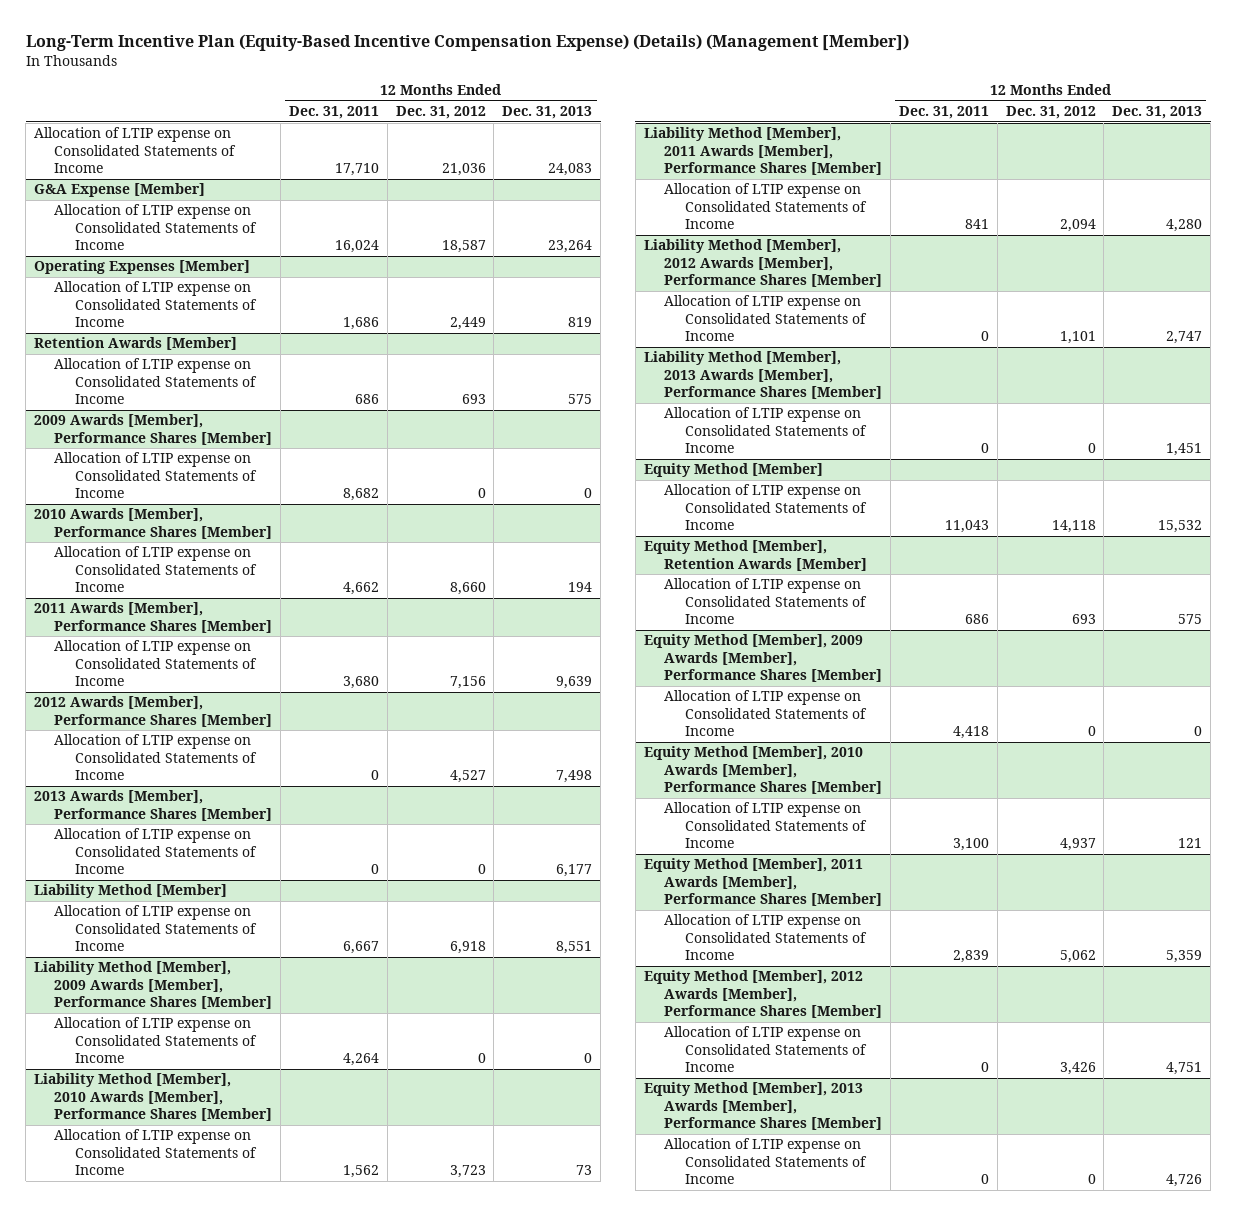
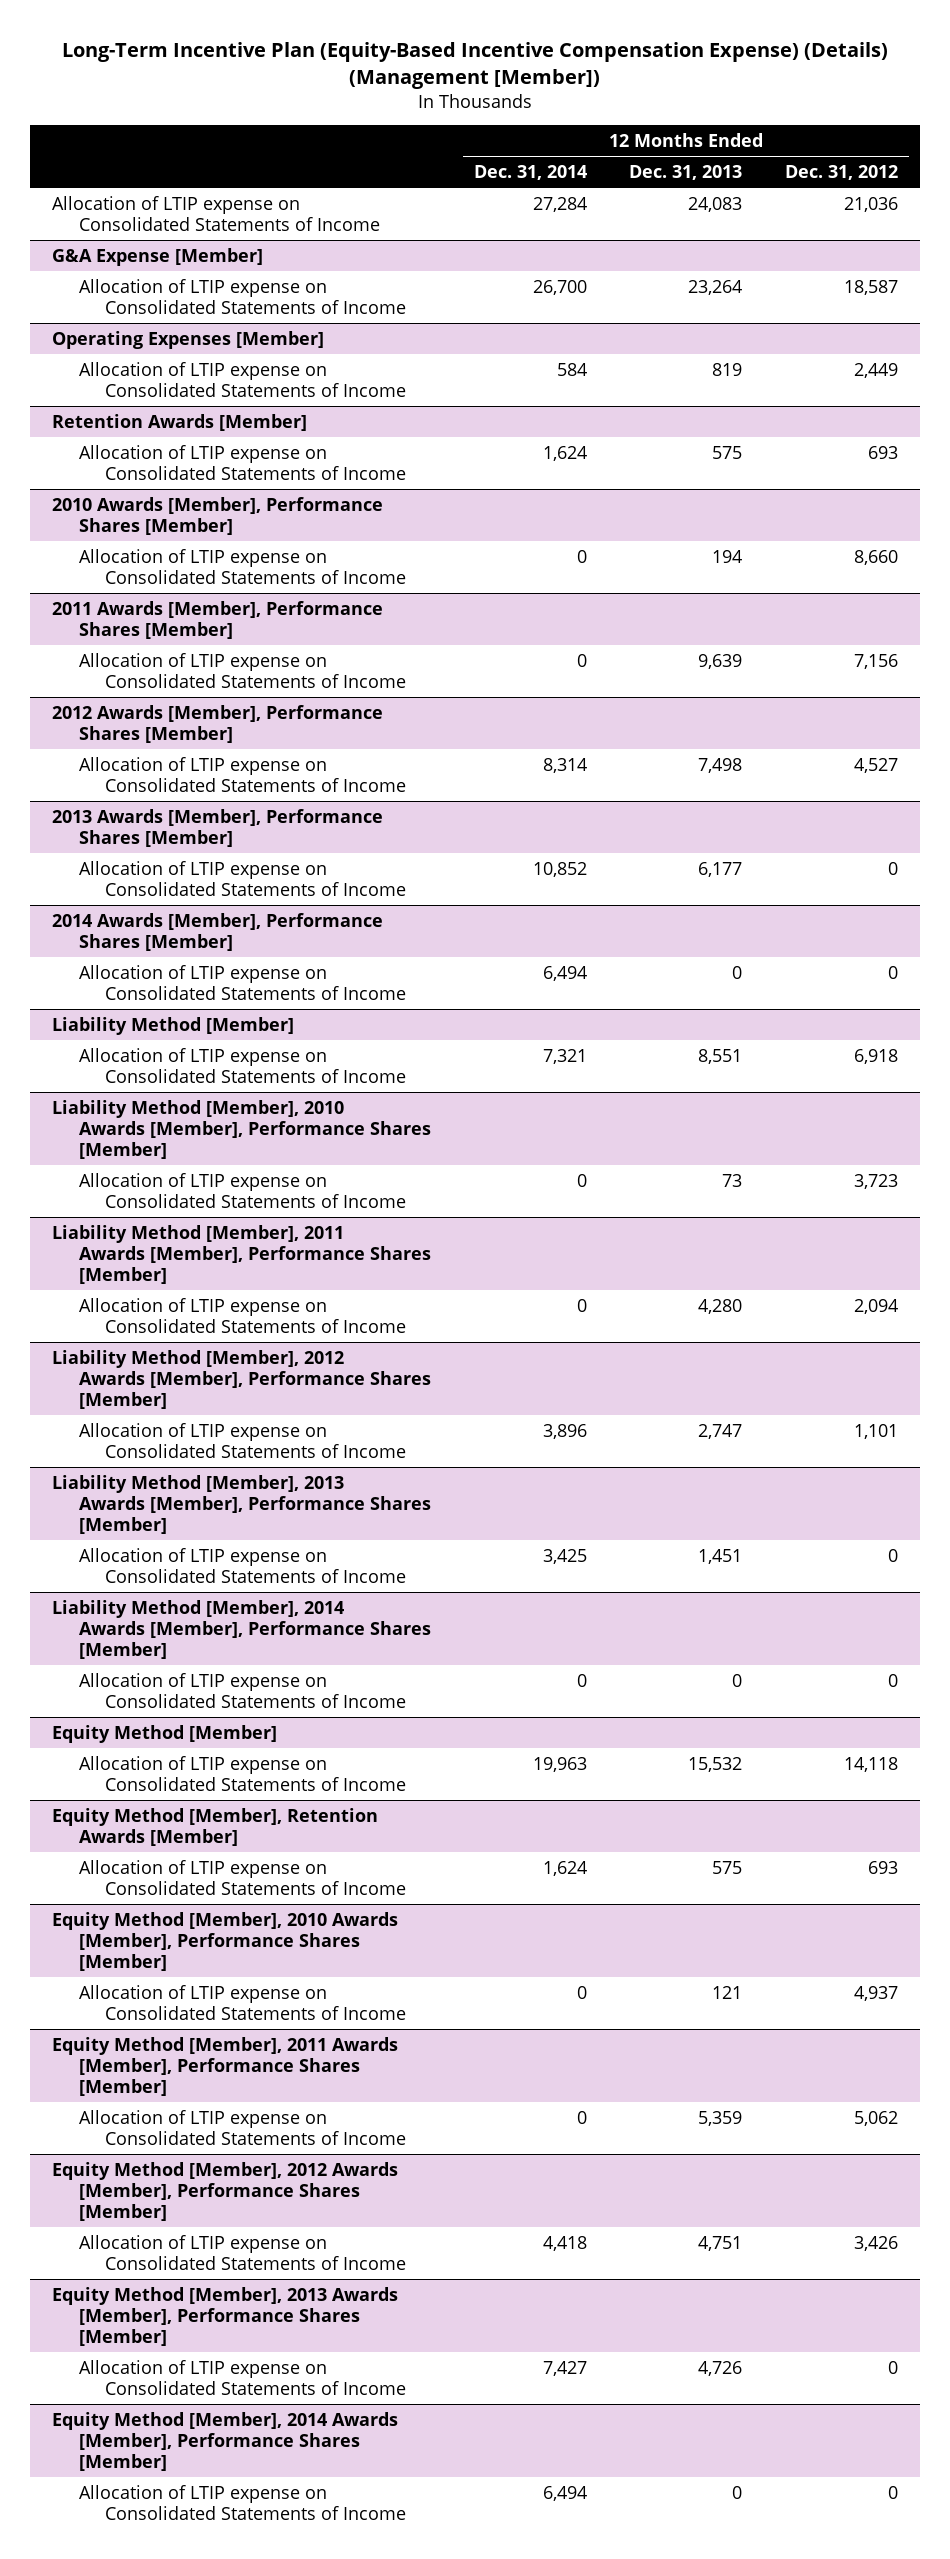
[288,106,379,120] Dec. 31, 2011 -> none
none -> [473,165,587,181] Dec. 31, 2014
[33,414,273,445] 2009 Awards [Member], Performance Shares [Member] -> none
[54,452,257,499] Allocation of LTIP expense on Consolidated Statements of Income -> none
none -> [51,912,383,951] 2014 Awards [Member], Performance Shares [Member]
none -> [78,964,407,1000] Allocation of LTIP expense on Consolidated Statements of Income
[33,961,273,1010] Liability Method [Member], 2009 Awards [Member], Performance Shares [Member] -> none
[54,1017,257,1064] Allocation of LTIP expense on Consolidated Statements of Income -> none
none -> [51,1599,431,1659] Liability Method [Member], 2014 Awards [Member], Performance Shares [Member]
none -> [78,1672,407,1708] Allocation of LTIP expense on Consolidated Statements of Income
[643,634,883,683] Equity Method [Member], 2009 Awards [Member], Performance Shares [Member] -> none
[664,690,867,737] Allocation of LTIP expense on Consolidated Statements of Income -> none
none -> [51,2411,398,2471] Equity Method [Member], 2014 Awards [Member], Performance Shares [Member]
none -> [78,2484,407,2520] Allocation of LTIP expense on Consolidated Statements of Income

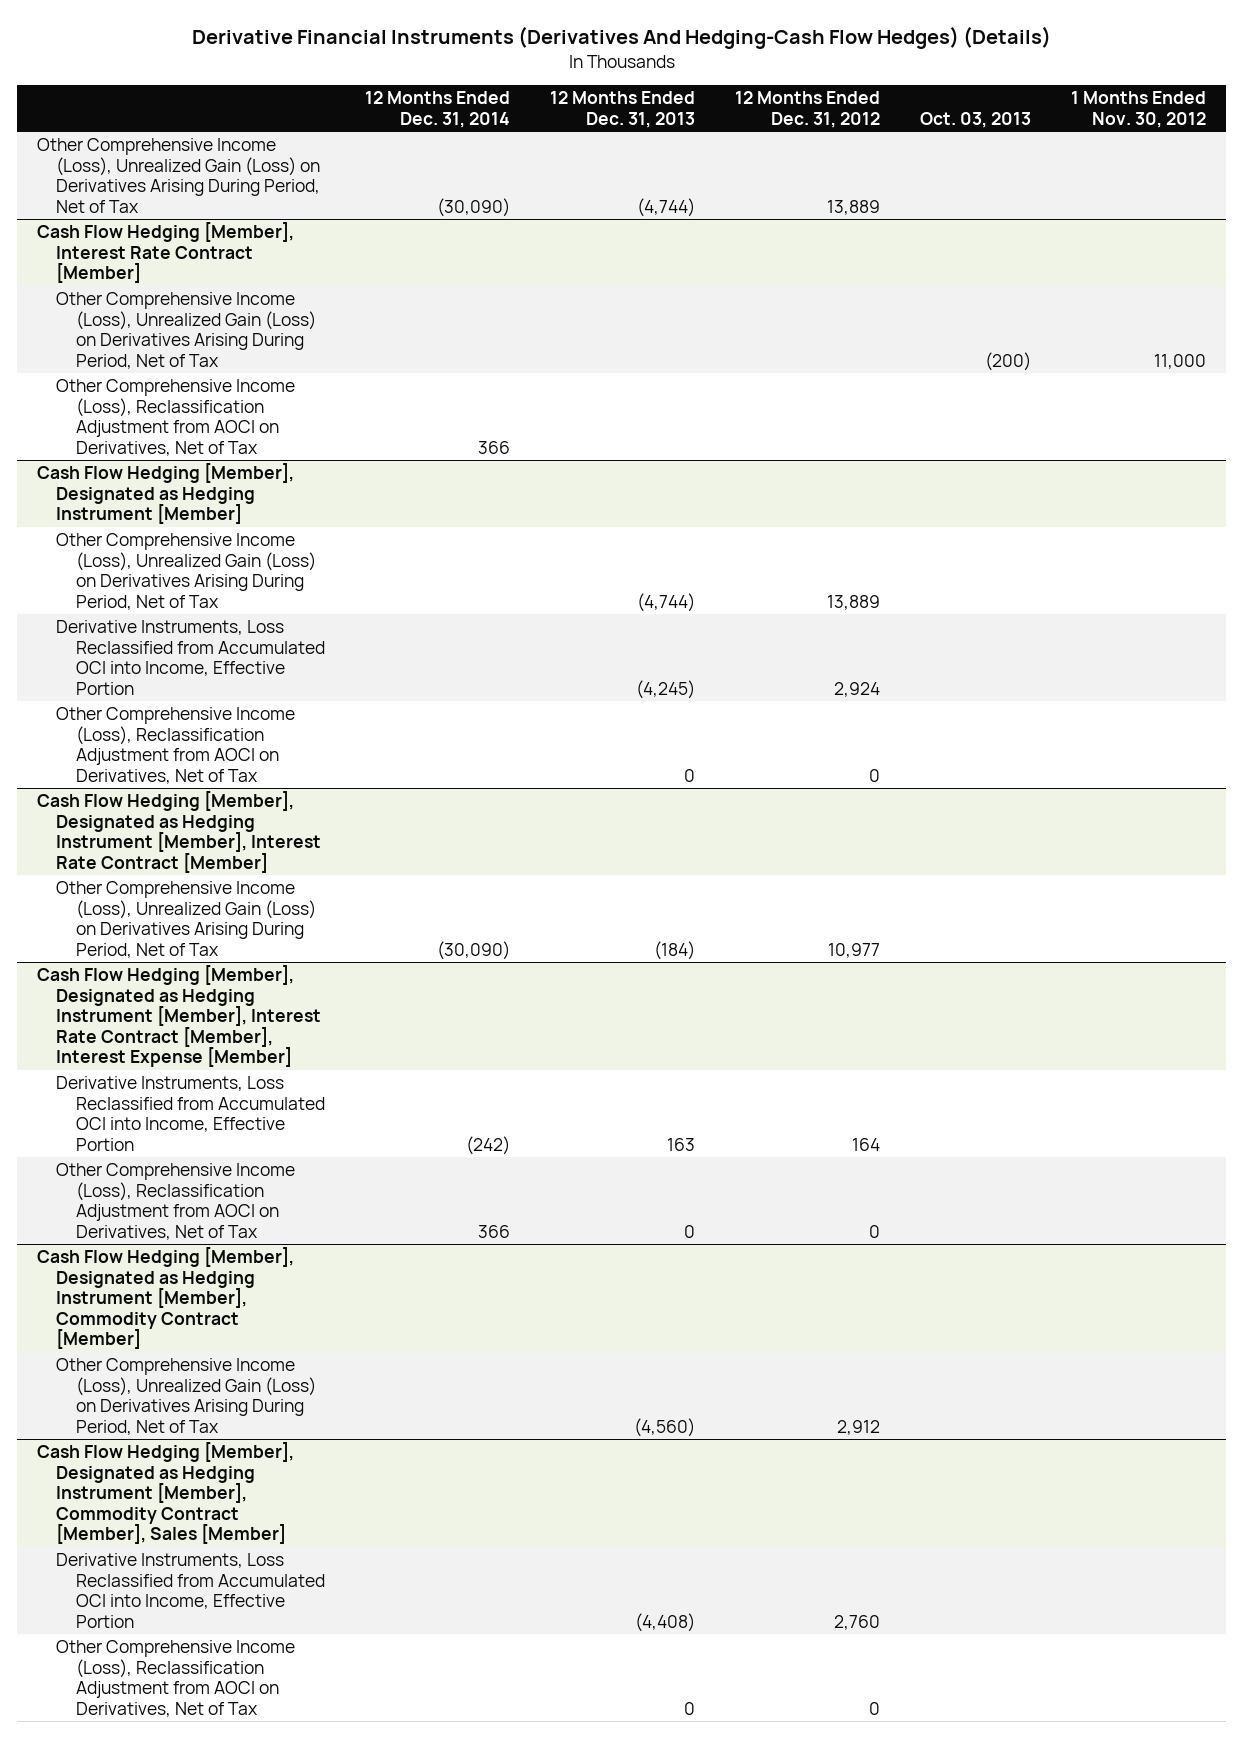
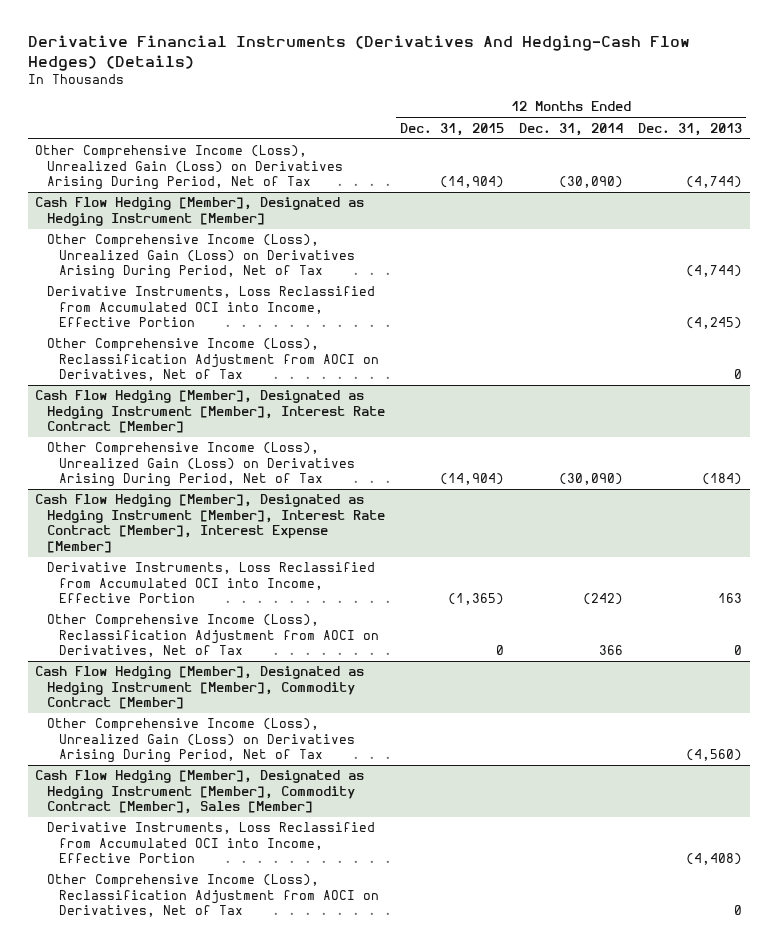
[734,91,880,128] 12 Months Ended Dec. 31, 2012 -> none
[919,111,1031,128] Oct. 03, 2013 -> none
[1070,91,1206,128] 1 Months Ended Nov. 30, 2012 -> none
none -> [400,122,505,136] Dec. 31, 2015
[37,222,295,284] Cash Flow Hedging [Member], Interest Rate Contract [Member] -> none
[56,292,316,369] Other Comprehensive Income (Loss), Unrealized Gain (Loss) on Derivatives Arising During Period, Net of Tax -> none
[56,379,296,456] Other Comprehensive Income (Loss), Reclassification Adjustment from AOCI on Derivatives, Net of Tax -> none

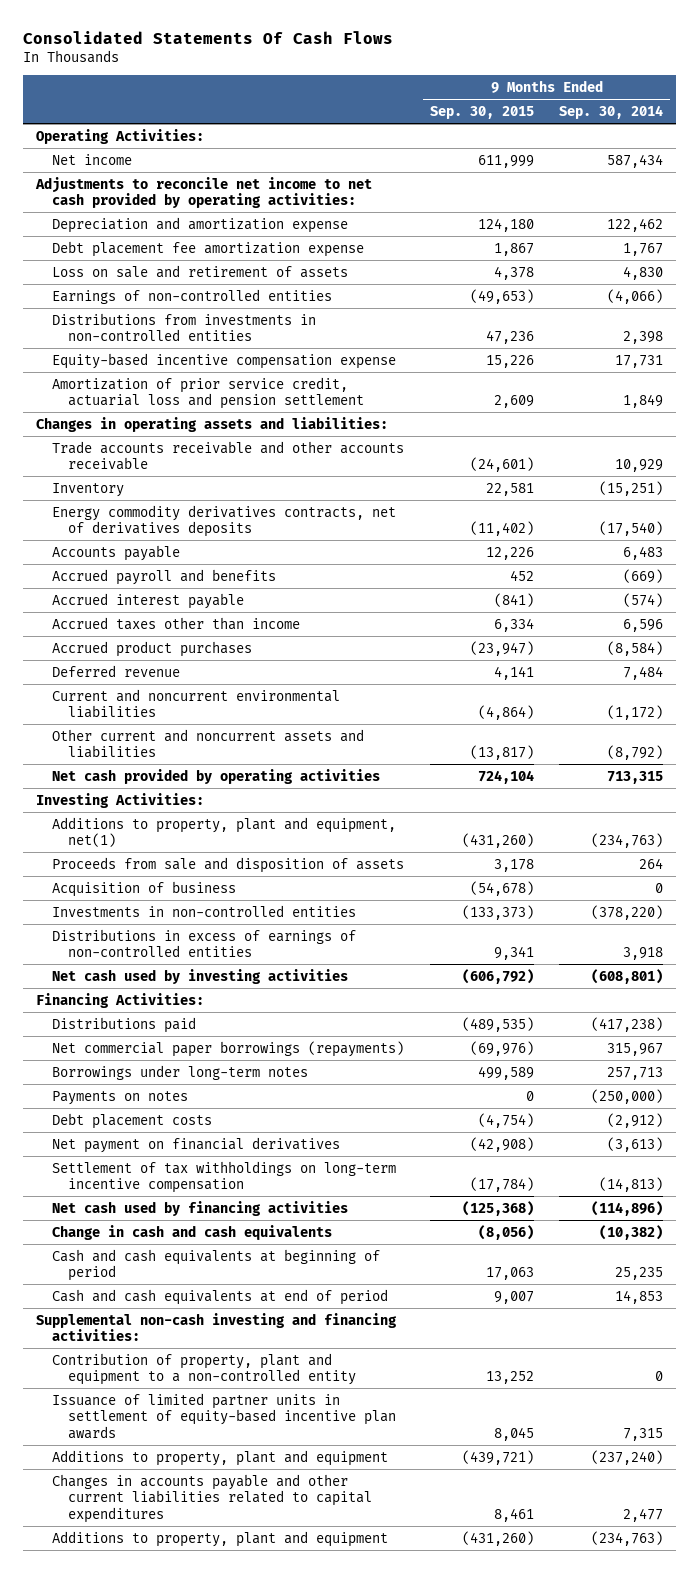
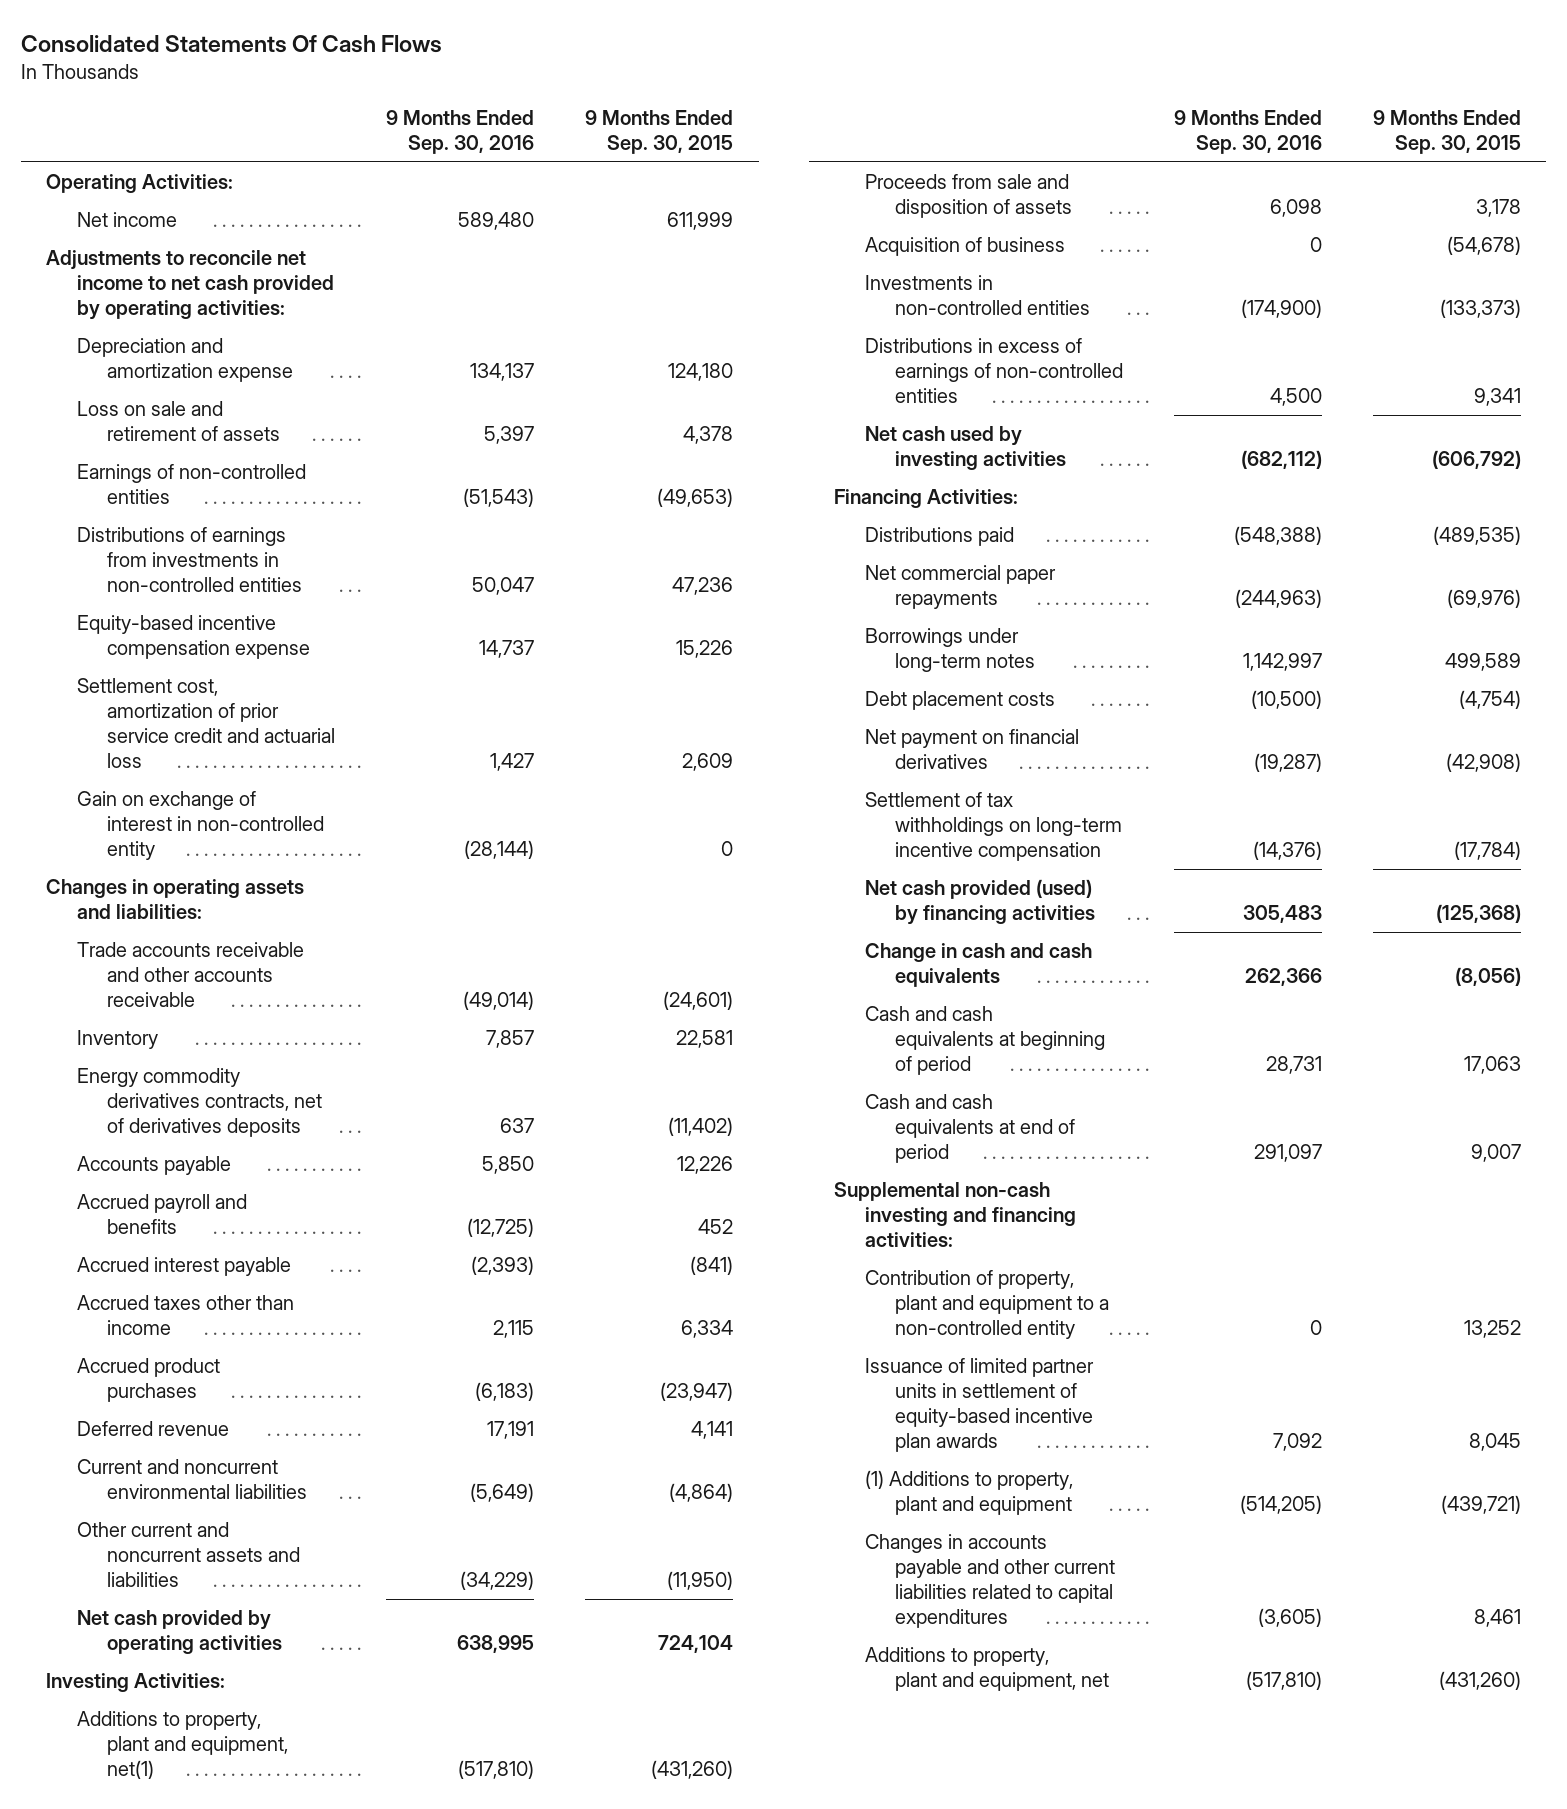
[559,104,664,119] Sep. 30, 2014 -> none
none -> [386,110,535,155] 9 Months Ended Sep. 30, 2016
[51,240,364,257] Debt placement fee amortization expense -> none
[51,312,316,342] Distributions from investments in non-controlled entities -> [76,527,303,593] Distributions of earnings from investments in non-controlled entities
[51,376,364,410] Amortization of prior service credit, actuarial loss and pension settlement -> [76,678,336,768] Settlement cost, amortization of prior service credit and actuarial loss
none -> [76,791,325,861] Gain on exchange of interest in non-controlled entity
[469,745,534,761] (13,817) -> [667,1571,734,1591] (11,950)
[51,1040,404,1057] Net commercial paper borrowings (repayments) -> [864,565,1056,610] Net commercial paper repayments
[51,1090,188,1105] Payments on notes -> none
[51,1200,348,1216] Net cash used by financing activities -> [864,879,1096,926] Net cash provided (used) by financing activities
[51,1449,388,1466] Additions to property, plant and equipment -> [864,1470,1073,1516] (1) Additions to property, plant and equipment
[51,1530,388,1547] Additions to property, plant and equipment -> [864,1647,1110,1692] Additions to property, plant and equipment, net

